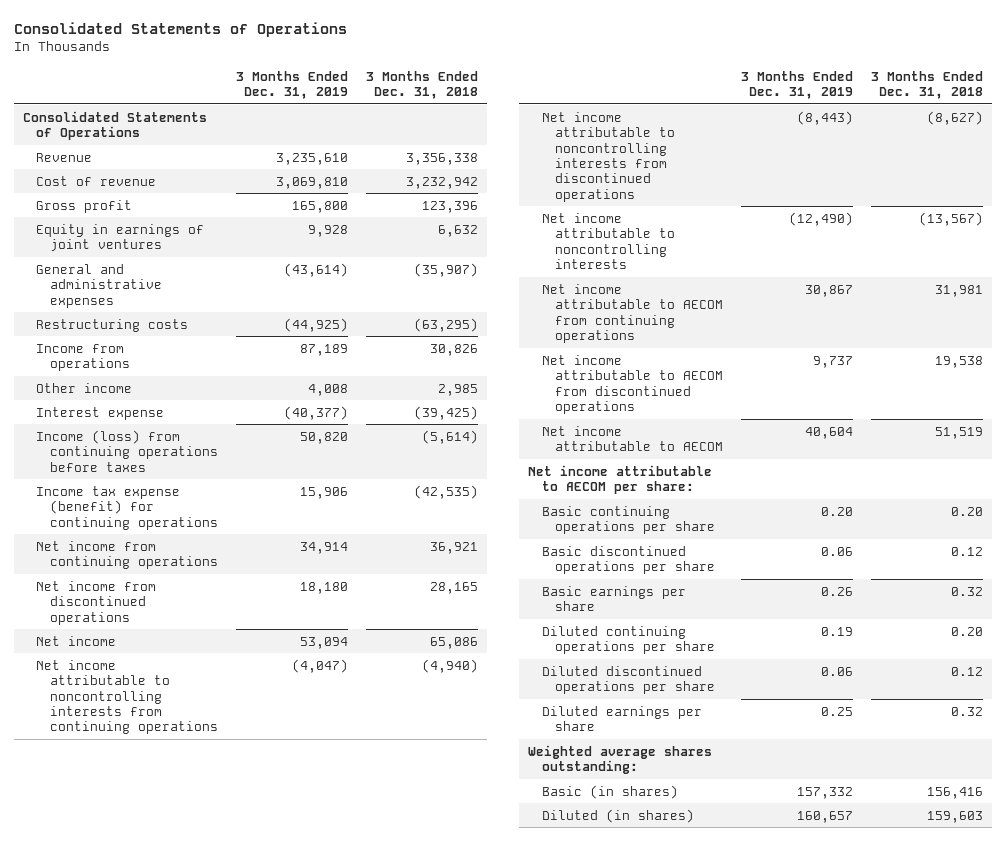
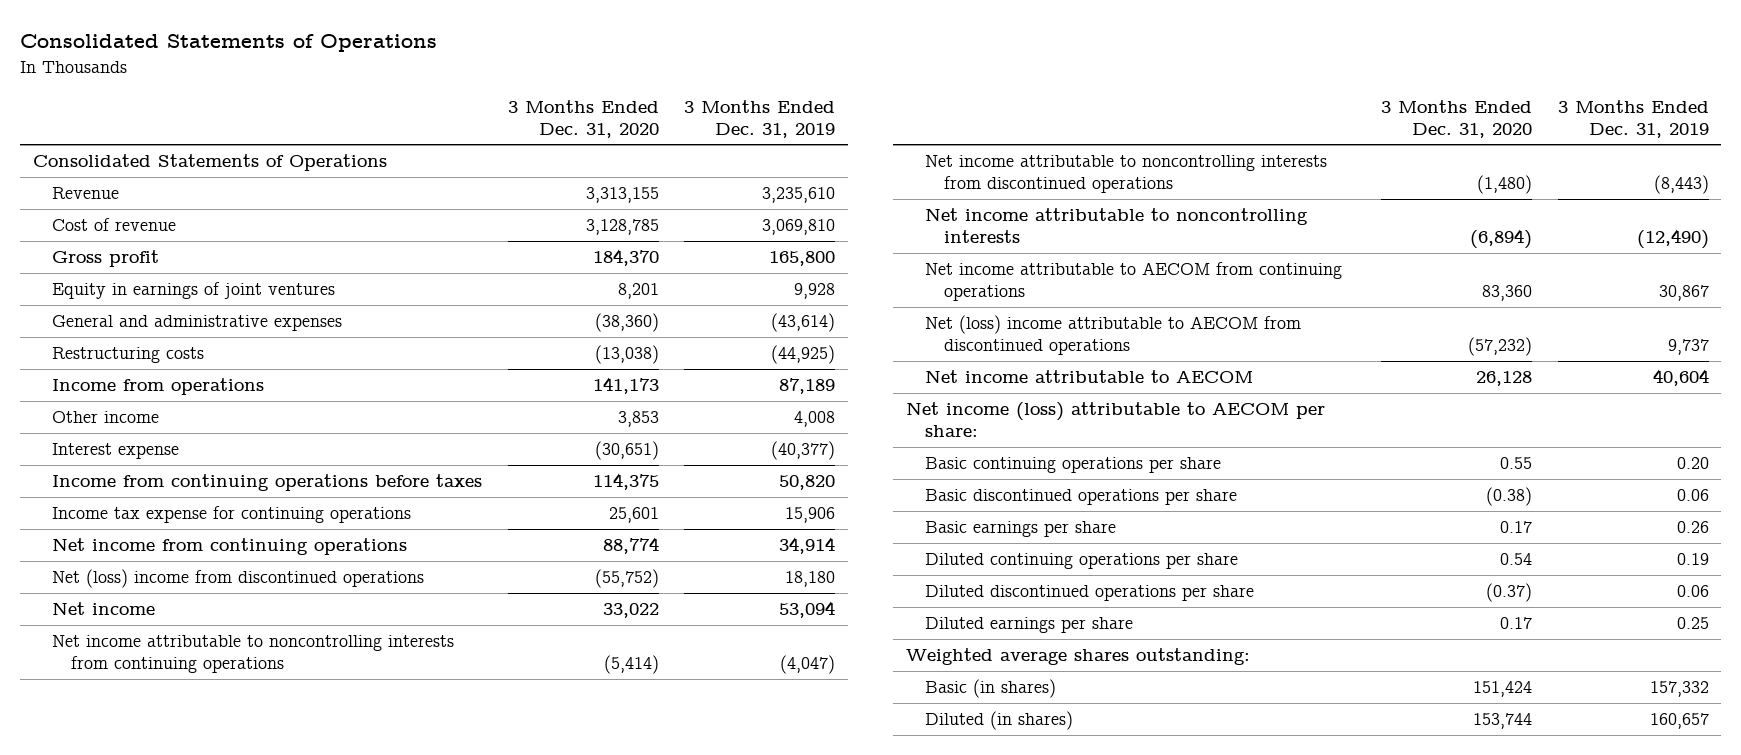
[366,70,479,100] 3 Months Ended Dec. 31, 2018 -> none
none -> [507,99,659,138] 3 Months Ended Dec. 31, 2020
[36,429,218,472] Income (loss) from continuing operations before taxes -> [51,474,482,492] Income from continuing operations before taxes
[36,485,218,530] Income tax expense (benefit) for continuing operations -> [51,506,411,524] Income tax expense for continuing operations
[36,580,157,625] Net income from discontinued operations -> [51,569,424,589] Net (loss) income from discontinued operations
[541,354,723,414] Net income attributable to AECOM from discontinued operations -> [925,315,1302,356] Net (loss) income attributable to AECOM from discontinued operations
[528,464,713,495] Net income attributable to AECOM per share: -> [906,402,1326,438] Net income (loss) attributable to AECOM per share:

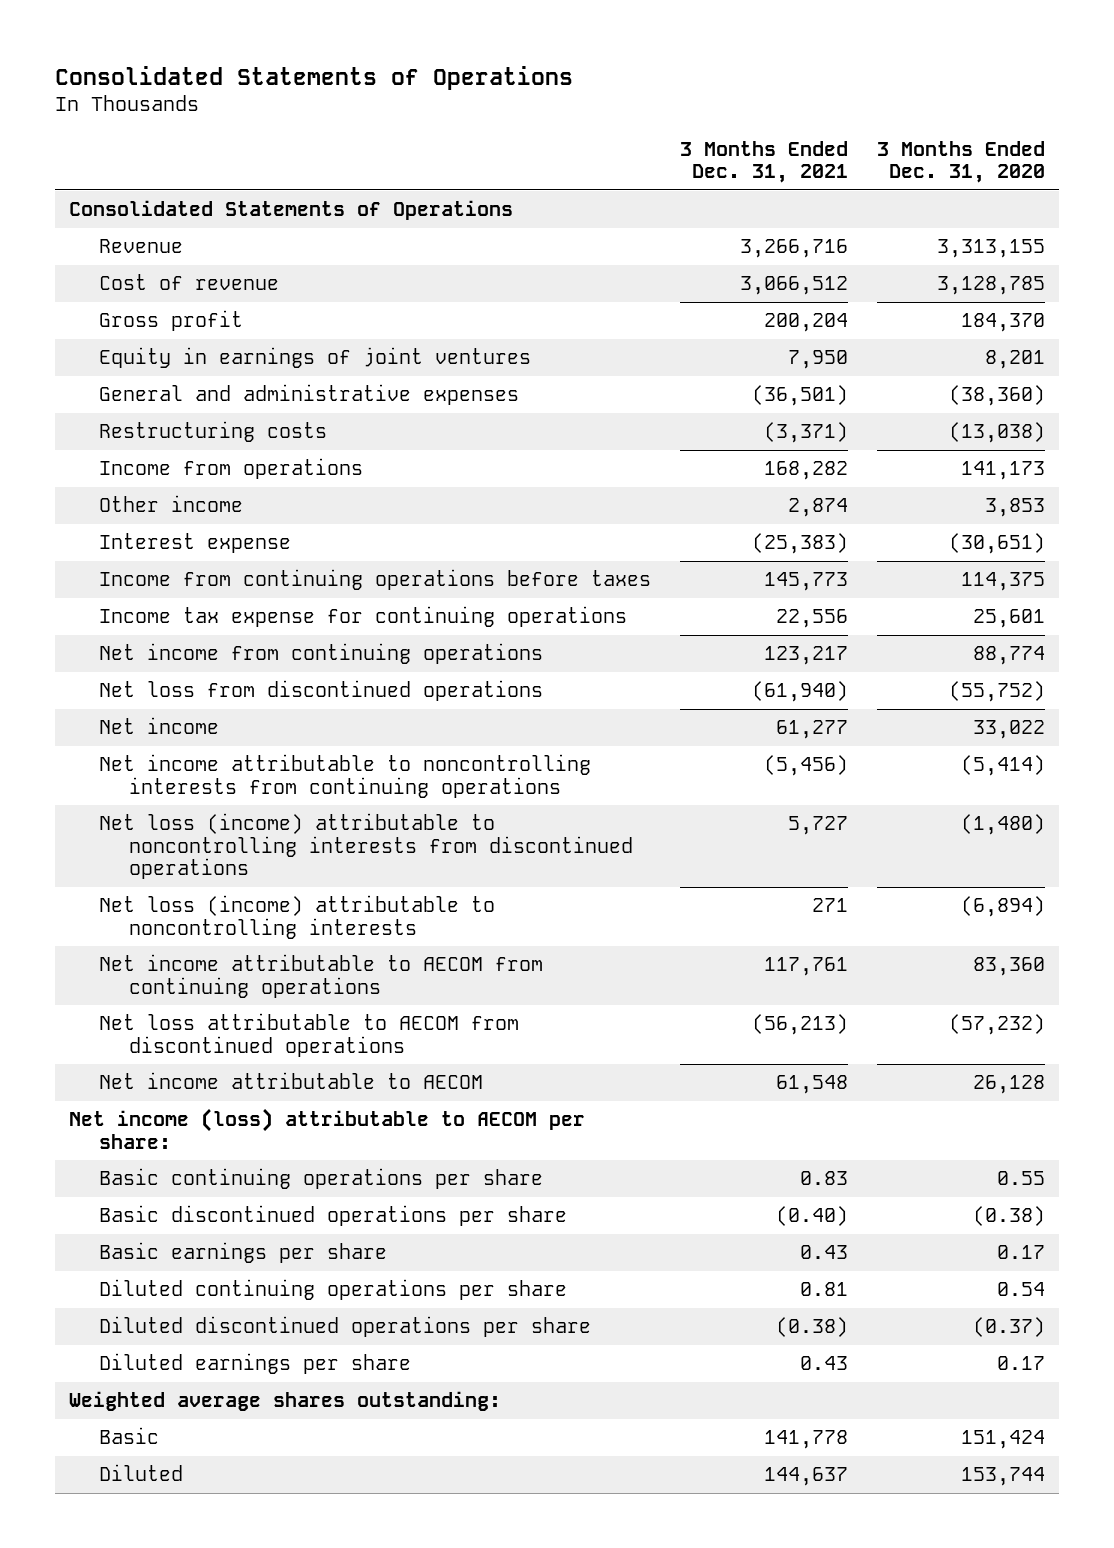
[684,99,836,138] 3 Months Ended Dec. 31, 2019 -> none
none -> [679,140,848,184] 3 Months Ended Dec. 31, 2021
[51,569,424,589] Net (loss) income from discontinued operations -> [98,680,543,702] Net loss from discontinued operations
[925,155,1328,194] Net income attributable to noncontrolling interests from discontinued operations -> [98,813,633,880] Net loss (income) attributable to noncontrolling interests from discontinued operations
[925,208,1309,244] Net income attributable to noncontrolling interests -> [98,895,495,939] Net loss (income) attributable to noncontrolling interests
[925,315,1302,356] Net (loss) income attributable to AECOM from discontinued operations -> [98,1013,519,1057] Net loss attributable to AECOM from discontinued operations
[925,679,1057,699] Basic (in shares) -> [98,1427,159,1445] Basic
[925,711,1074,731] Diluted (in shares) -> [98,1464,183,1482] Diluted

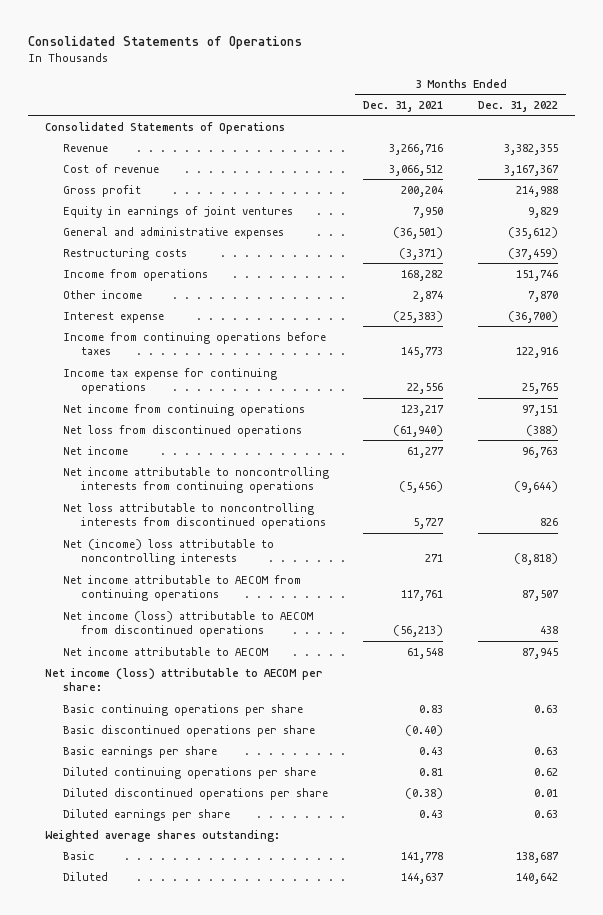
[876,140,1045,184] 3 Months Ended Dec. 31, 2020 -> none
none -> [477,100,558,112] Dec. 31, 2022
[98,813,633,880] Net loss (income) attributable to noncontrolling interests from discontinued operations -> [63,502,327,530] Net loss attributable to noncontrolling interests from discontinued operations
[98,895,495,939] Net loss (income) attributable to noncontrolling interests -> [63,538,275,566] Net (income) loss attributable to noncontrolling interests
[98,1013,519,1057] Net loss attributable to AECOM from discontinued operations -> [63,610,314,638] Net income (loss) attributable to AECOM from discontinued operations

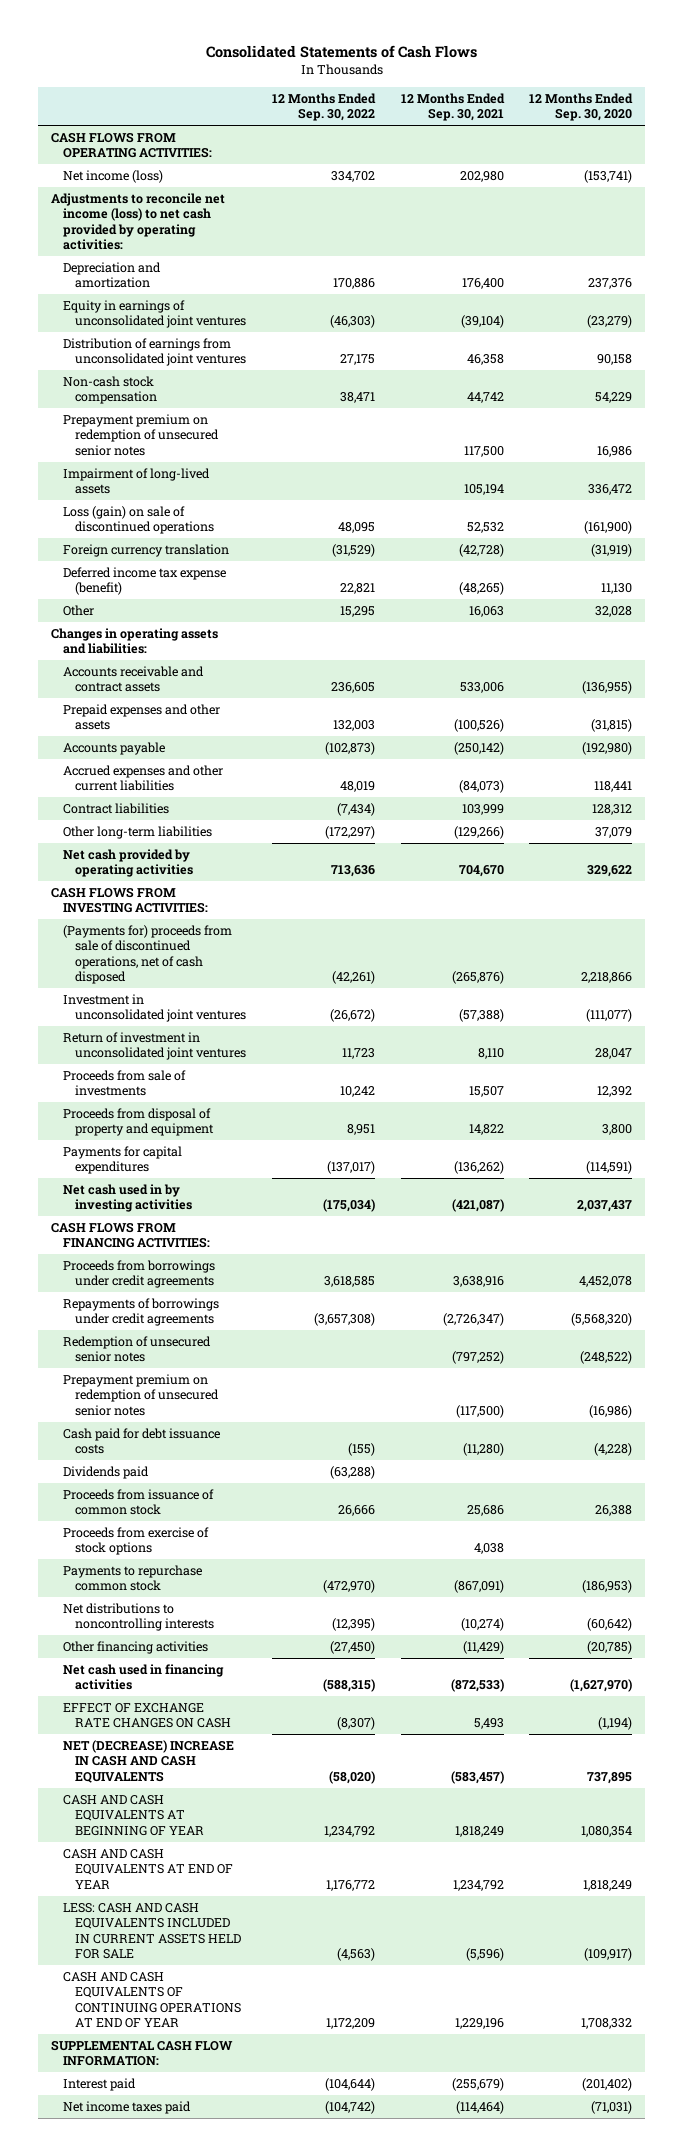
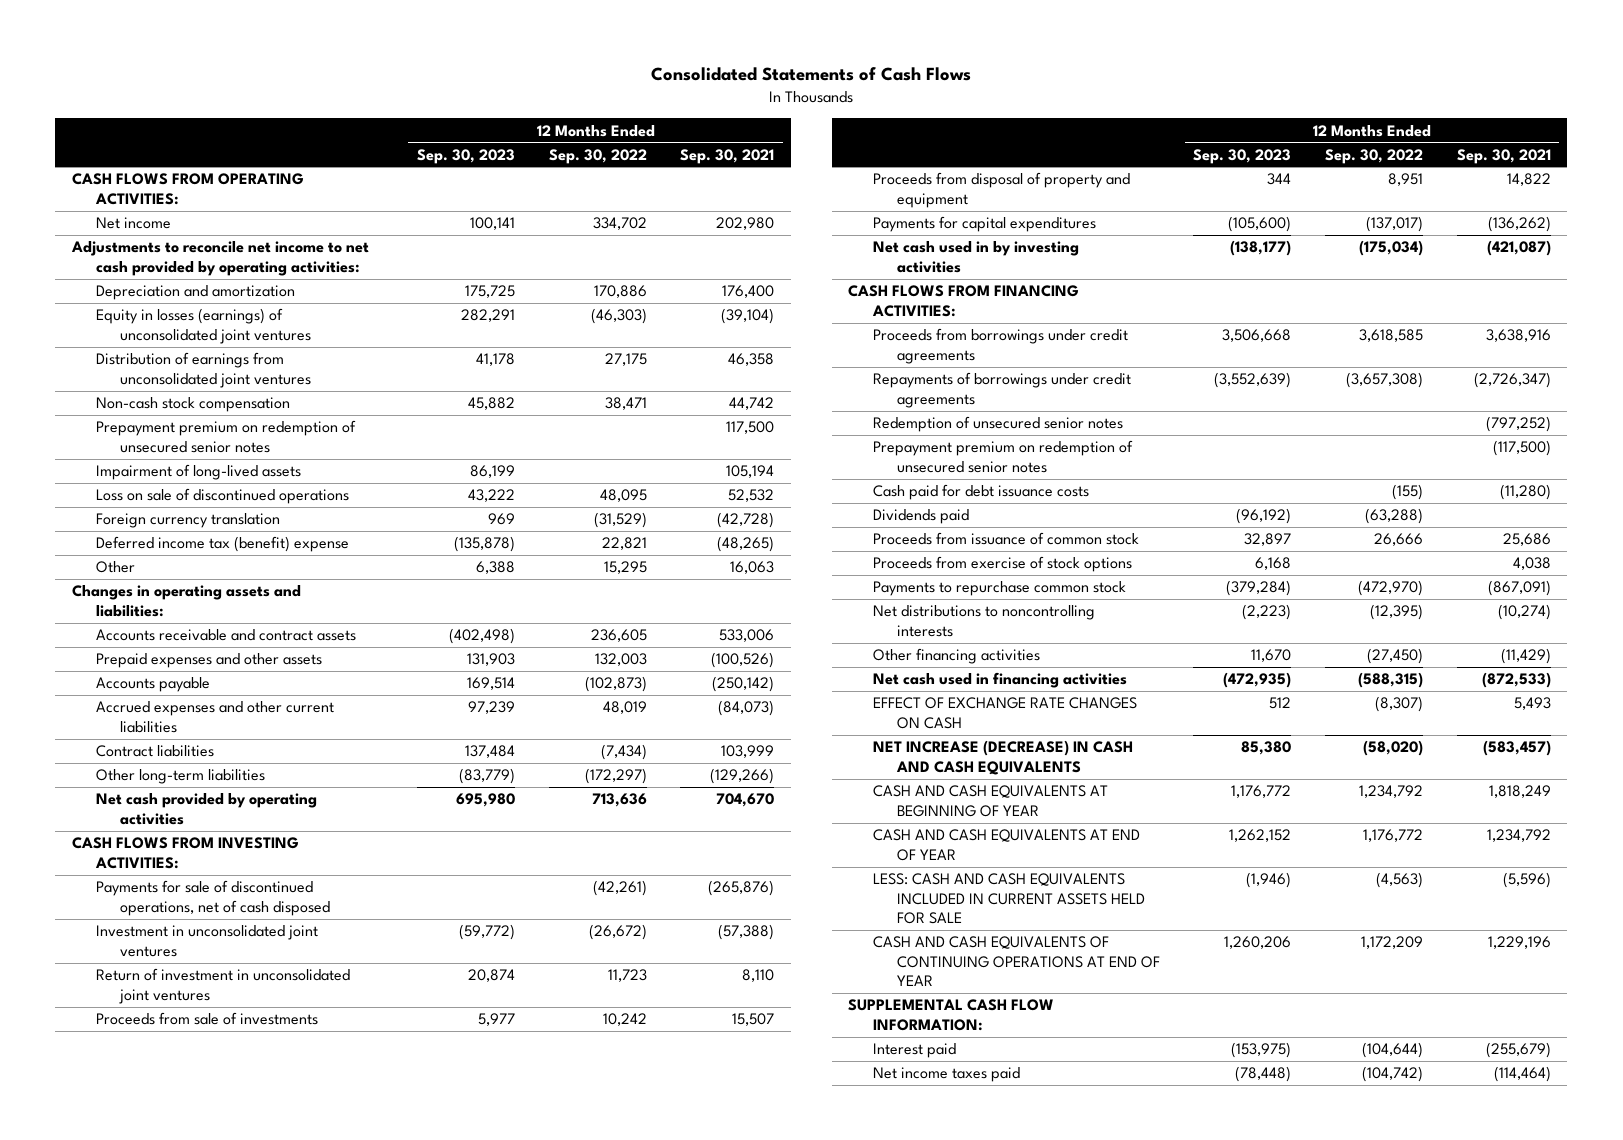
[529,92,634,122] 12 Months Ended Sep. 30, 2020 -> none
none -> [416,148,515,164] Sep. 30, 2023
[62,170,163,184] Net income (loss) -> [96,217,172,230] Net income
[51,193,226,251] Adjustments to reconcile net income (loss) to net cash provided by operating activities: -> [70,241,369,276] Adjustments to reconcile net income to net cash provided by operating activities:
[62,300,246,329] Equity in earnings of unconsolidated joint ventures -> [96,308,312,344] Equity in losses (earnings) of unconsolidated joint ventures
[62,506,214,535] Loss (gain) on sale of discontinued operations -> [96,488,350,505] Loss on sale of discontinued operations
[62,567,226,596] Deferred income tax expense (benefit) -> [96,536,350,553] Deferred income tax (benefit) expense
[62,925,232,985] (Payments for) proceeds from sale of discontinued operations, net of cash disposed -> [96,880,331,916] Payments for sale of discontinued operations, net of cash disposed
[62,1740,234,1783] NET (DECREASE) INCREASE IN CASH AND CASH EQUIVALENTS -> [872,740,1133,775] NET INCREASE (DECREASE) IN CASH AND CASH EQUIVALENTS

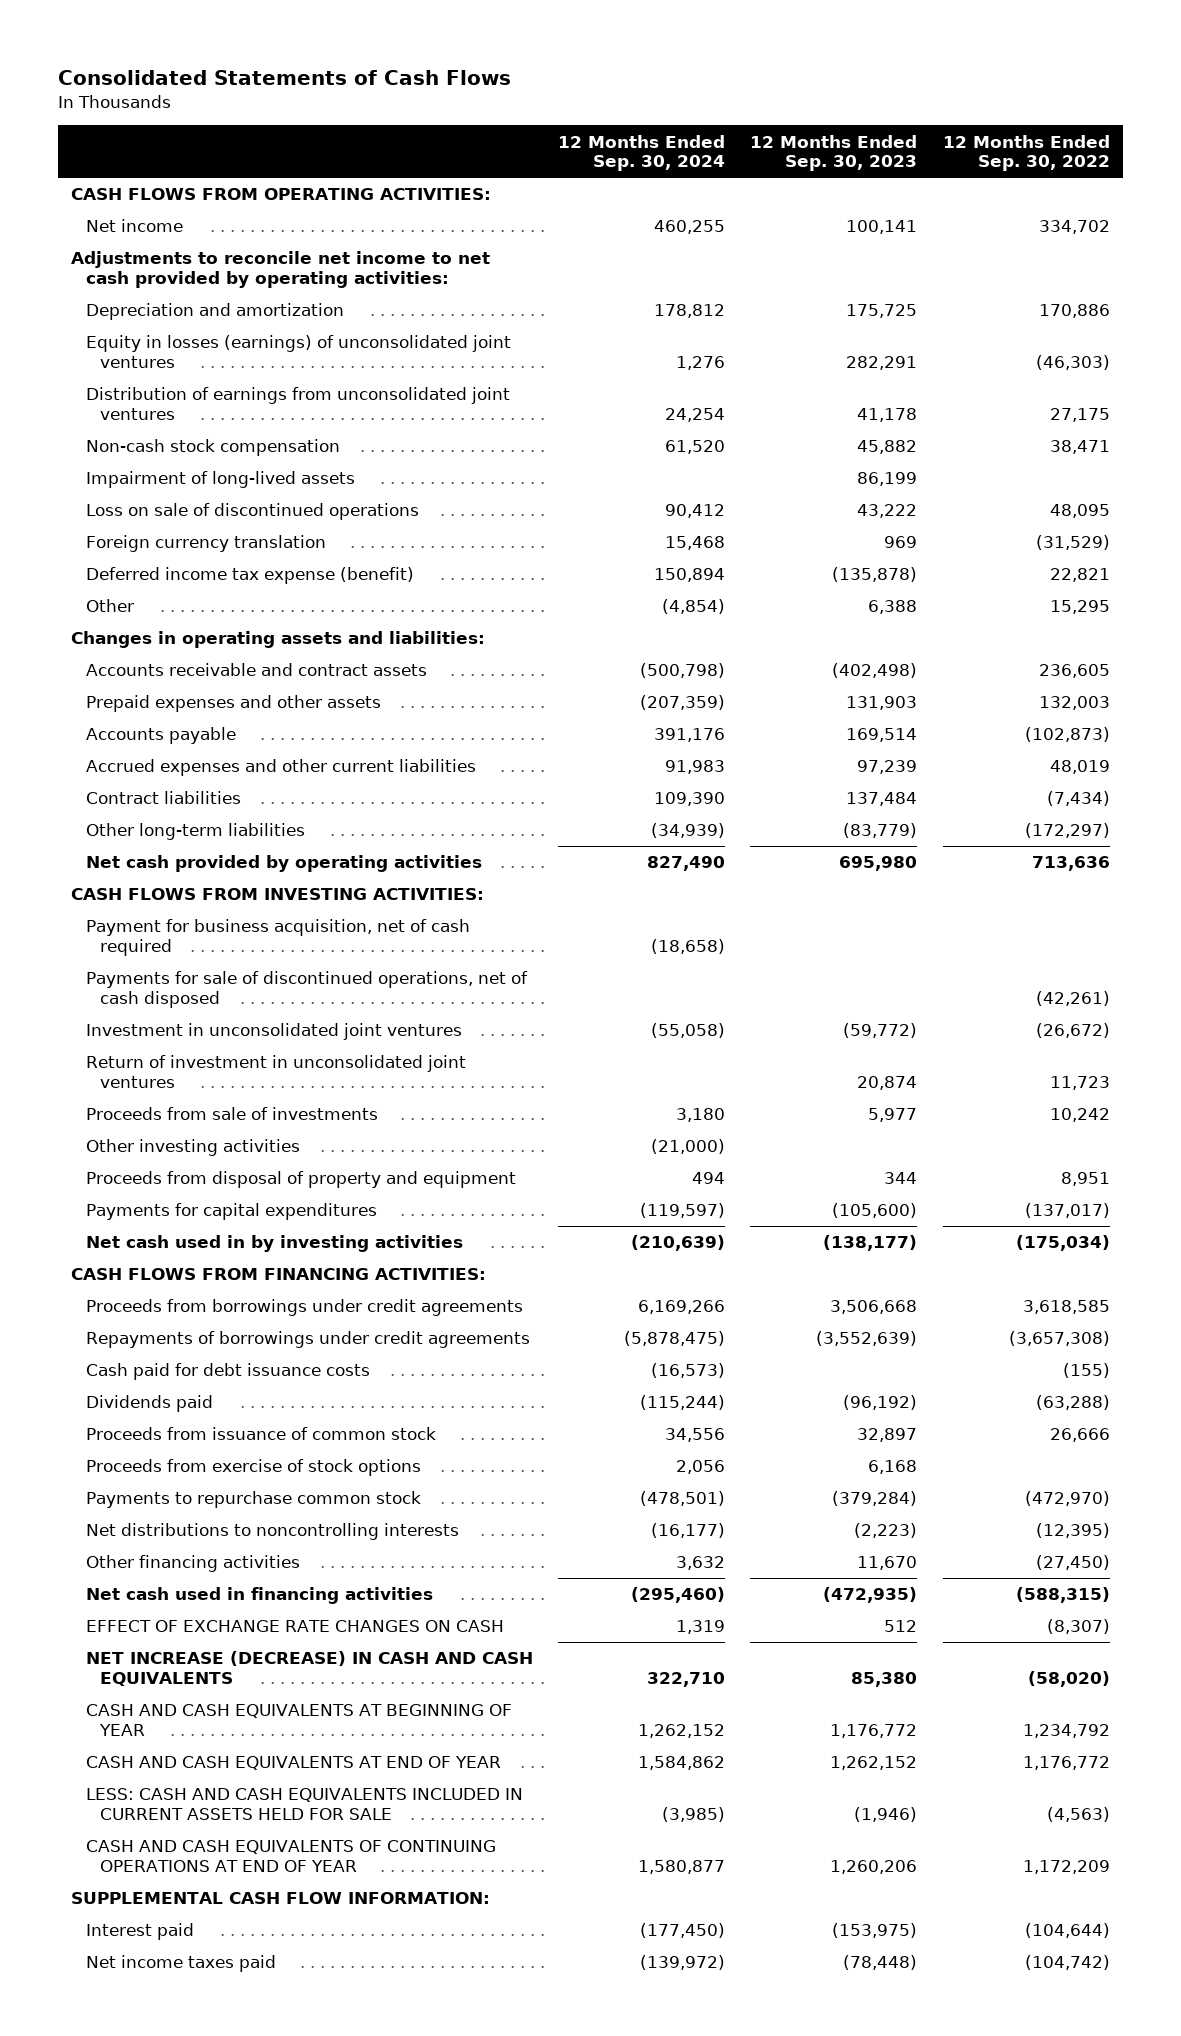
[680,148,775,164] Sep. 30, 2021 -> none
none -> [558,134,726,172] 12 Months Ended Sep. 30, 2024
[96,420,357,453] Prepayment premium on redemption of unsecured senior notes -> none
[96,536,350,553] Deferred income tax (benefit) expense -> [85,567,414,585] Deferred income tax expense (benefit)
none -> [85,919,470,957] Payment for business acquisition, net of cash required
none -> [85,1139,300,1157] Other investing activities
[872,416,1123,433] Redemption of unsecured senior notes -> none
[872,440,1133,473] Prepayment premium on redemption of unsecured senior notes -> none

